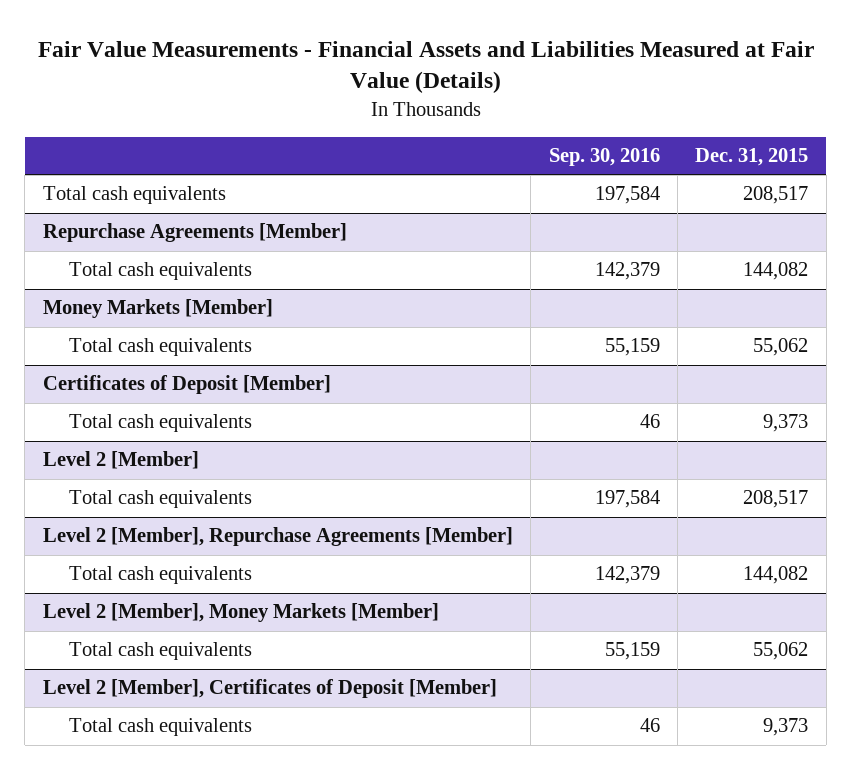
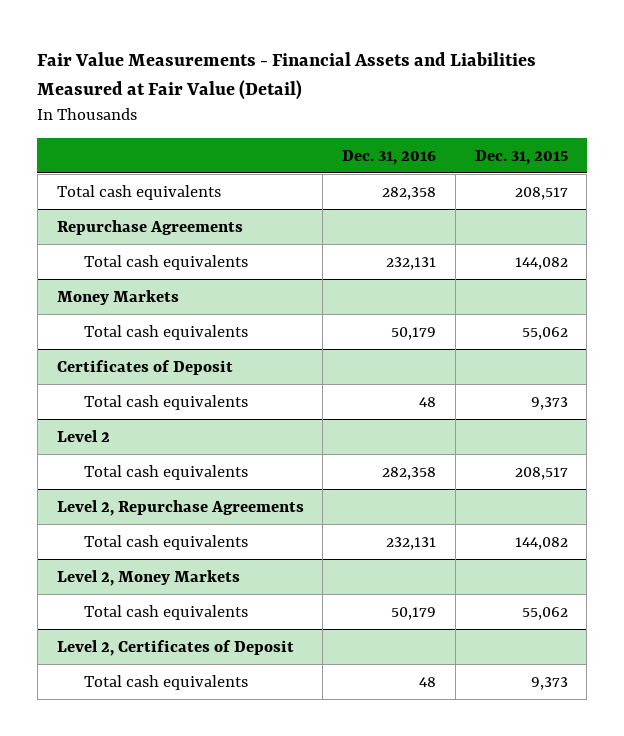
[37,40,814,94] Fair Value Measurements - Financial Assets and Liabilities Measured at Fair Value (Details) -> [37,52,537,100] Fair Value Measurements - Financial Assets and Liabilities Measured at Fair Value (Detail)
[548,148,660,167] Sep. 30, 2016 -> none
none -> [342,149,437,165] Dec. 31, 2016
[42,223,347,243] Repurchase Agreements [Member] -> [56,219,243,235] Repurchase Agreements
[42,299,273,319] Money Markets [Member] -> [56,289,179,305] Money Markets
[42,375,331,395] Certificates of Deposit [Member] -> [56,359,233,375] Certificates of Deposit
[42,451,199,470] Level 2 [Member] -> [56,429,110,442] Level 2
[42,527,513,547] Level 2 [Member], Repurchase Agreements [Member] -> [56,499,304,516] Level 2, Repurchase Agreements
[42,603,439,623] Level 2 [Member], Money Markets [Member] -> [56,569,240,586] Level 2, Money Markets
[42,679,497,699] Level 2 [Member], Certificates of Deposit [Member] -> [56,639,294,656] Level 2, Certificates of Deposit

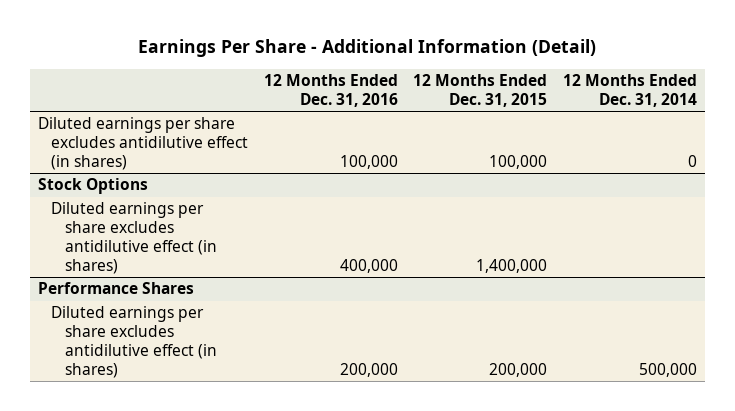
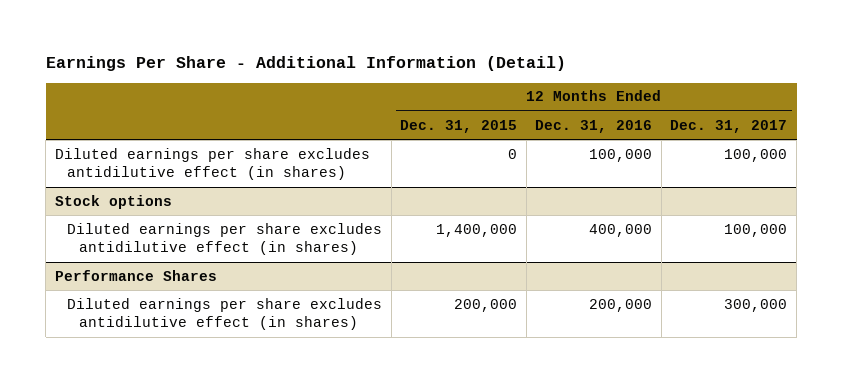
[563,73,698,107] 12 Months Ended Dec. 31, 2014 -> none
none -> [670,119,788,133] Dec. 31, 2017
[489,155,548,170] 100,000 -> [508,148,518,159] 0
[37,178,148,195] Stock Options -> [55,194,173,209] Stock options

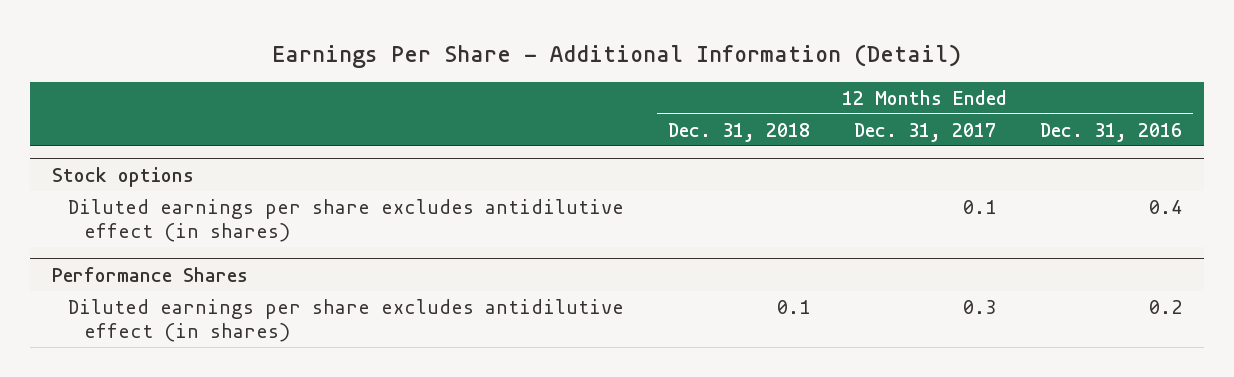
[400,119,518,133] Dec. 31, 2015 -> none
none -> [668,122,811,142] Dec. 31, 2018
[55,147,371,181] Diluted earnings per share excludes antidilutive effect (in shares) -> none
[589,223,653,237] 400,000 -> [1149,199,1183,214] 0.4
[724,223,788,237] 100,000 -> [963,199,997,214] 0.1
[589,298,653,312] 200,000 -> [1149,299,1183,314] 0.2
[724,298,788,312] 300,000 -> [963,299,997,314] 0.3

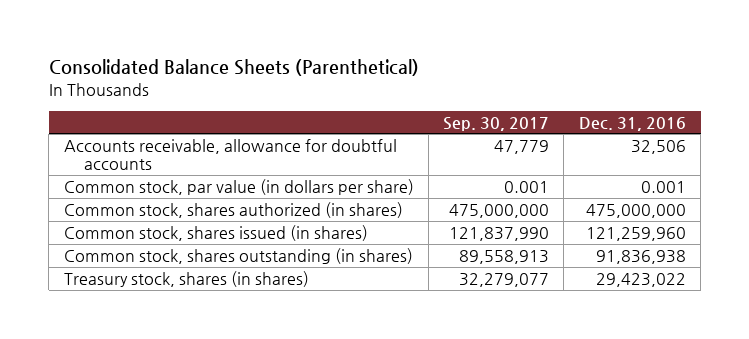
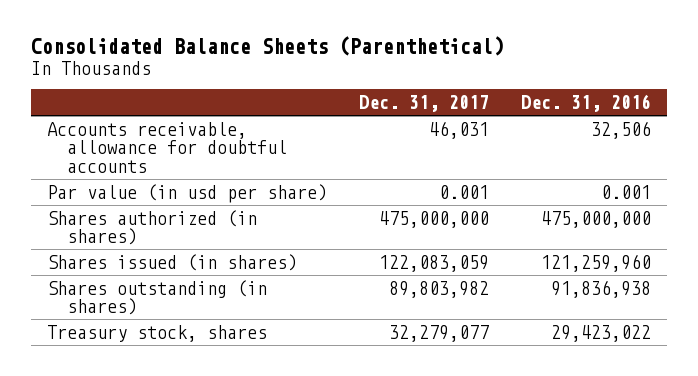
[443,116,550,131] Sep. 30, 2017 -> none
none -> [359,95,490,113] Dec. 31, 2017
[63,178,414,195] Common stock, par value (in dollars per share) -> [47,183,328,203] Par value (in usd per share)
[63,201,403,218] Common stock, shares authorized (in shares) -> [47,209,258,246] Shares authorized (in shares)
[63,224,368,241] Common stock, shares issued (in shares) -> [47,253,298,271] Shares issued (in shares)
[63,247,413,264] Common stock, shares outstanding (in shares) -> [47,279,268,316] Shares outstanding (in shares)
[63,270,309,287] Treasury stock, shares (in shares) -> [47,324,268,342] Treasury stock, shares

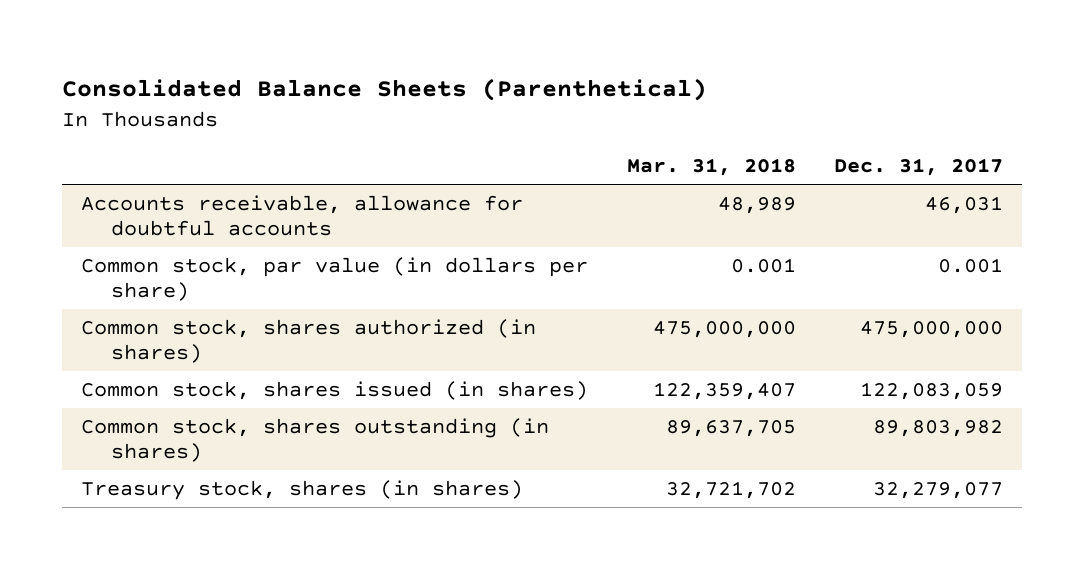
[521,94,652,113] Dec. 31, 2016 -> none
none -> [626,158,796,177] Mar. 31, 2018
[47,183,328,203] Par value (in usd per share) -> [81,256,589,302] Common stock, par value (in dollars per share)
[47,209,258,246] Shares authorized (in shares) -> [81,318,537,364] Common stock, shares authorized (in shares)
[47,253,298,271] Shares issued (in shares) -> [81,380,589,400] Common stock, shares issued (in shares)
[47,279,268,316] Shares outstanding (in shares) -> [81,417,550,463] Common stock, shares outstanding (in shares)
[47,324,268,342] Treasury stock, shares -> [81,479,524,500] Treasury stock, shares (in shares)

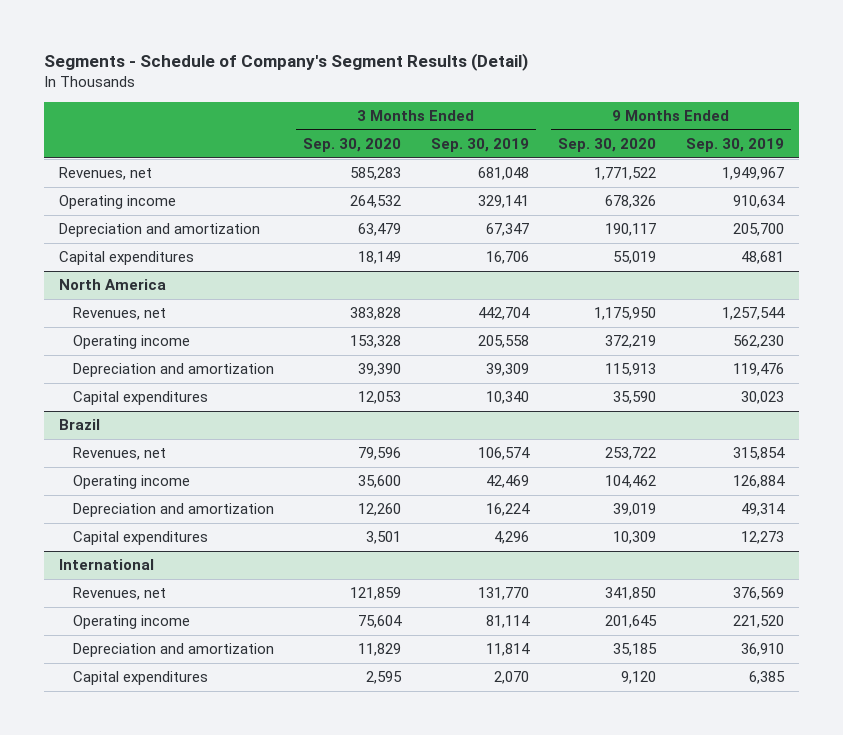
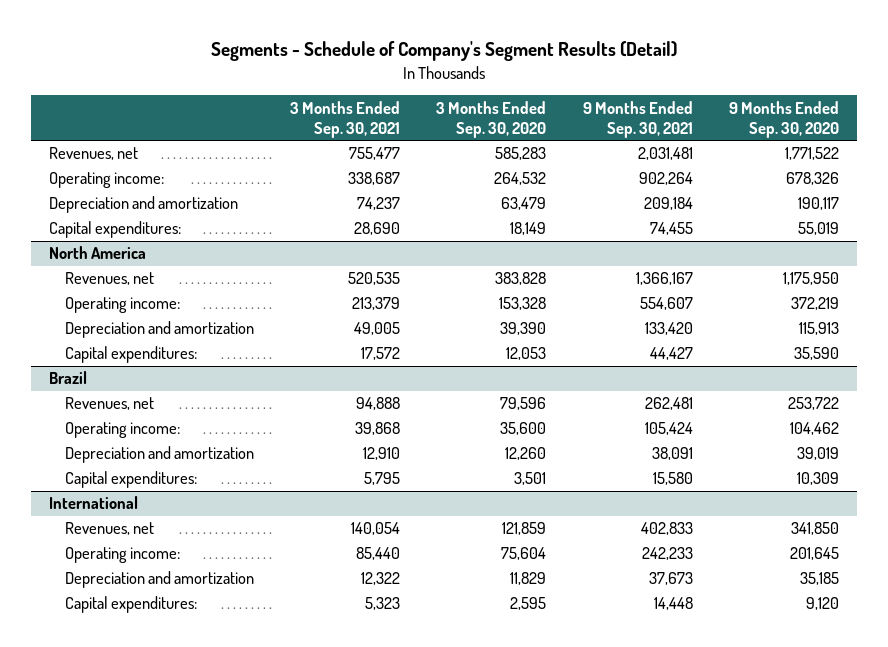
[430,138,529,153] Sep. 30, 2019 -> none
[685,138,784,153] Sep. 30, 2019 -> none
none -> [289,100,400,139] 3 Months Ended Sep. 30, 2021
none -> [582,100,693,139] 9 Months Ended Sep. 30, 2021
[59,195,177,210] Operating income -> [48,172,164,189] Operating income:
[59,251,195,266] Capital expenditures -> [48,221,181,239] Capital expenditures:
[72,335,190,350] Operating income -> [64,297,180,314] Operating income:
[72,391,208,406] Capital expenditures -> [64,346,197,364] Capital expenditures:
[72,475,190,490] Operating income -> [64,422,180,439] Operating income:
[72,531,208,546] Capital expenditures -> [64,471,197,489] Capital expenditures:
[72,615,190,630] Operating income -> [64,547,180,564] Operating income:
[72,671,208,686] Capital expenditures -> [64,596,197,614] Capital expenditures:

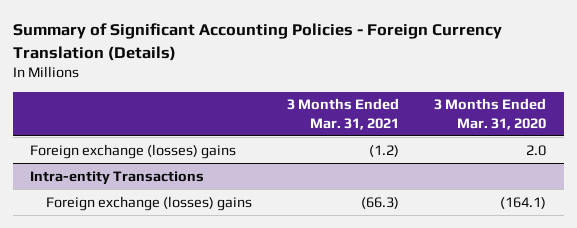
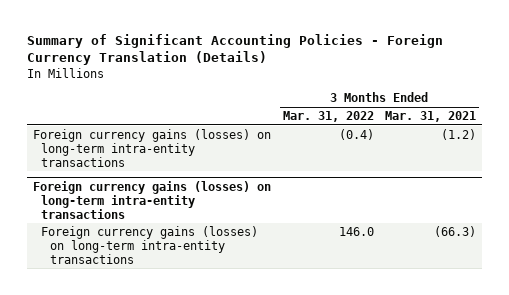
[434,98,547,130] 3 Months Ended Mar. 31, 2020 -> none
none -> [282,111,374,123] Mar. 31, 2022
[30,143,237,159] Foreign exchange (losses) gains -> [32,128,271,167] Foreign currency gains (losses) on long-term intra-entity transactions
[30,170,205,185] Intra-entity Transactions -> [32,180,271,219] Foreign currency gains (losses) on long-term intra-entity transactions
[45,195,252,211] Foreign exchange (losses) gains -> [41,225,259,264] Foreign currency gains (losses) on long-term intra-entity transactions

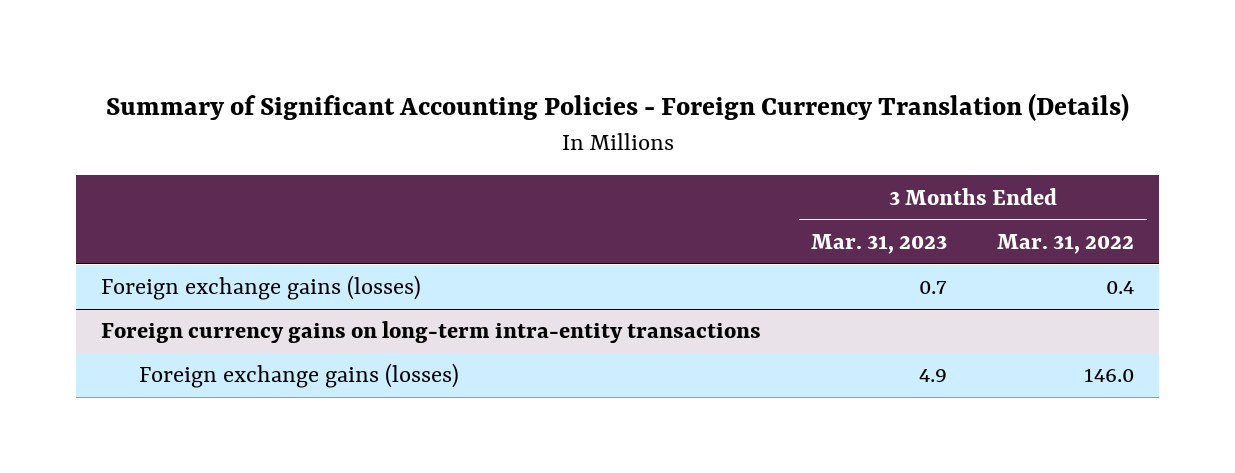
[385,111,477,123] Mar. 31, 2021 -> none
none -> [811,234,948,255] Mar. 31, 2023
[32,128,271,167] Foreign currency gains (losses) on long-term intra-entity transactions -> [100,275,421,301] Foreign exchange gains (losses)
[338,128,374,140] (0.4) -> [1106,281,1135,295] 0.4
[32,180,271,219] Foreign currency gains (losses) on long-term intra-entity transactions -> [100,321,761,344] Foreign currency gains on long-term intra-entity transactions
[41,225,259,264] Foreign currency gains (losses) on long-term intra-entity transactions -> [139,363,460,389] Foreign exchange gains (losses)

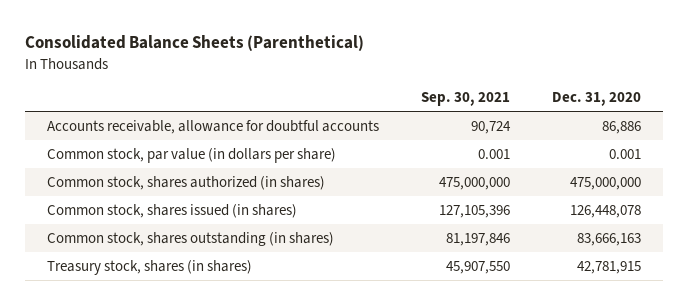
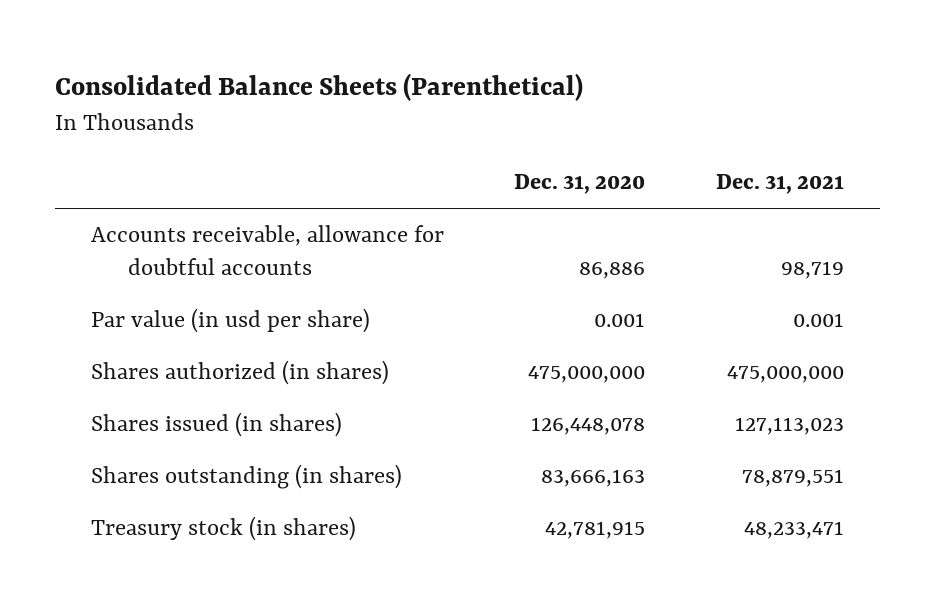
[420,92,510,107] Sep. 30, 2021 -> none
none -> [716,174,845,195] Dec. 31, 2021
[46,147,336,163] Common stock, par value (in dollars per share) -> [90,308,370,334] Par value (in usd per share)
[46,175,325,190] Common stock, shares authorized (in shares) -> [90,360,389,386] Shares authorized (in shares)
[46,203,297,218] Common stock, shares issued (in shares) -> [90,412,342,438] Shares issued (in shares)
[46,231,334,246] Common stock, shares outstanding (in shares) -> [90,464,402,490] Shares outstanding (in shares)
[46,259,252,275] Treasury stock, shares (in shares) -> [90,516,356,542] Treasury stock (in shares)

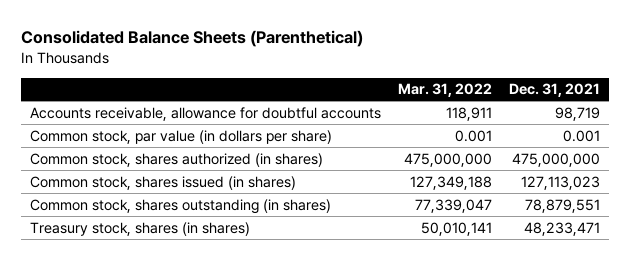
[514,174,646,195] Dec. 31, 2020 -> none
none -> [398,83,493,98] Mar. 31, 2022
[90,308,370,334] Par value (in usd per share) -> [29,129,332,144] Common stock, par value (in dollars per share)
[90,360,389,386] Shares authorized (in shares) -> [29,152,323,167] Common stock, shares authorized (in shares)
[90,412,342,438] Shares issued (in shares) -> [29,175,296,190] Common stock, shares issued (in shares)
[90,464,402,490] Shares outstanding (in shares) -> [29,198,331,214] Common stock, shares outstanding (in shares)
[90,516,356,542] Treasury stock (in shares) -> [29,221,250,236] Treasury stock, shares (in shares)

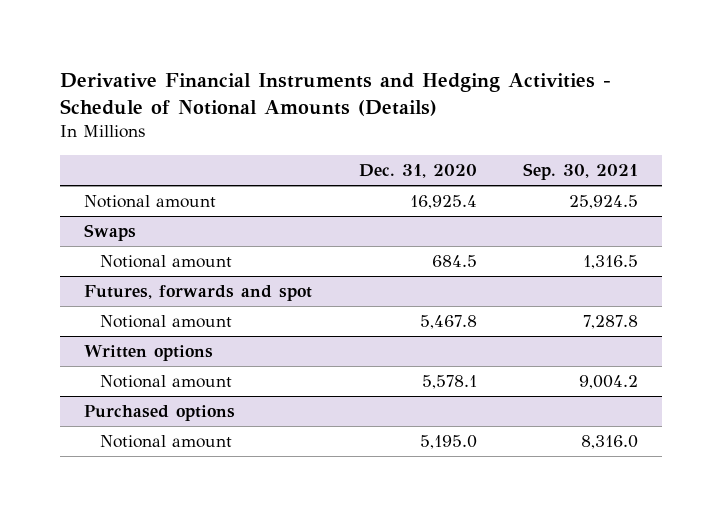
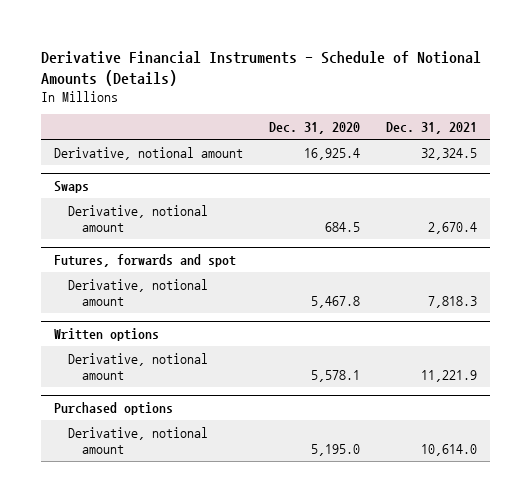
[60,73,612,117] Derivative Financial Instruments and Hedging Activities - Schedule of Notional Amounts (Details) -> [41,50,482,86] Derivative Financial Instruments - Schedule of Notional Amounts (Details)
[523,162,639,180] Sep. 30, 2021 -> none
none -> [385,121,477,134] Dec. 31, 2021
[83,195,216,209] Notional amount -> [54,146,244,160] Derivative, notional amount
[99,255,232,269] Notional amount -> [67,204,208,232] Derivative, notional amount
[99,315,232,329] Notional amount -> [67,278,208,306] Derivative, notional amount
[99,375,232,389] Notional amount -> [67,352,208,380] Derivative, notional amount
[99,435,232,449] Notional amount -> [67,426,208,454] Derivative, notional amount

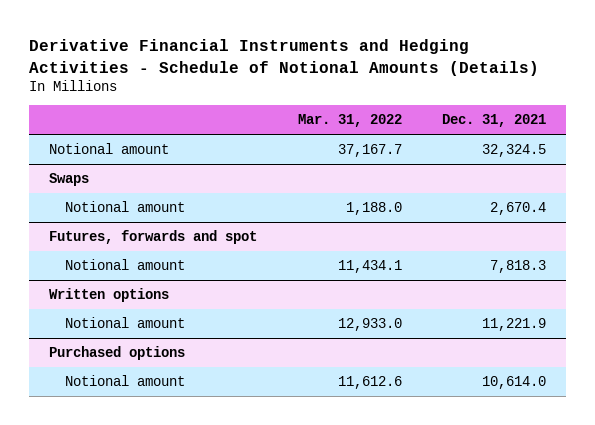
[41,50,482,86] Derivative Financial Instruments - Schedule of Notional Amounts (Details) -> [29,38,540,76] Derivative Financial Instruments and Hedging Activities - Schedule of Notional Amounts (Details)
[269,121,361,134] Dec. 31, 2020 -> none
none -> [297,114,402,128] Mar. 31, 2022
[54,146,244,160] Derivative, notional amount -> [49,143,170,155] Notional amount
[67,204,208,232] Derivative, notional amount -> [64,201,185,213] Notional amount
[67,278,208,306] Derivative, notional amount -> [64,259,185,271] Notional amount
[67,352,208,380] Derivative, notional amount -> [64,317,185,329] Notional amount
[67,426,208,454] Derivative, notional amount -> [64,375,185,387] Notional amount

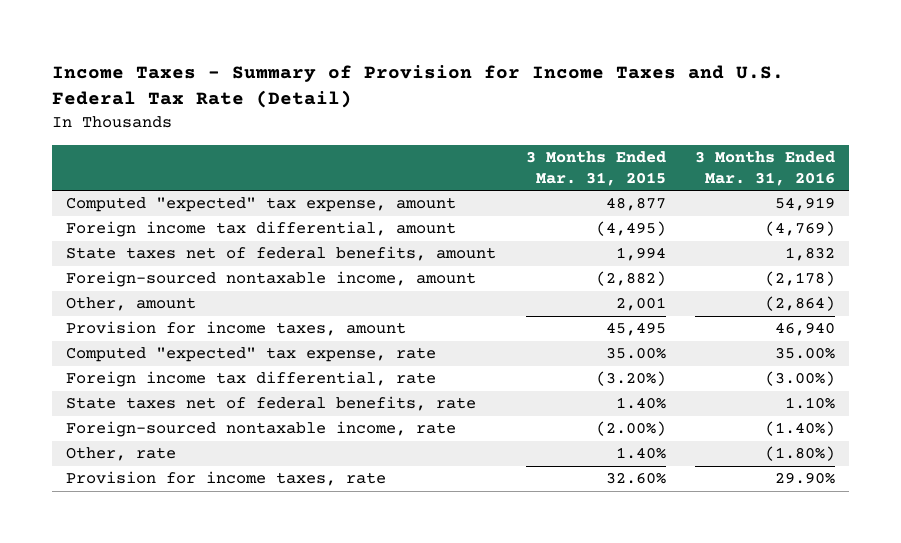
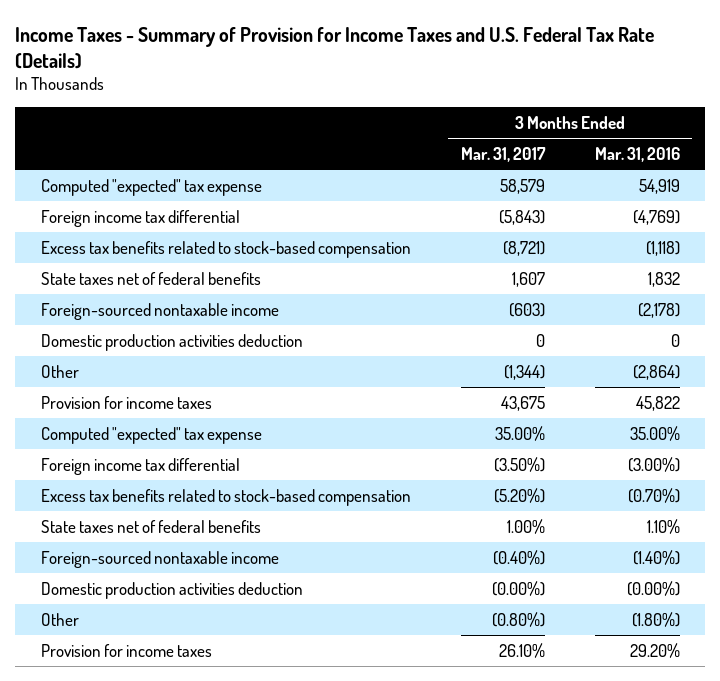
[51,65,784,109] Income Taxes - Summary of Provision for Income Taxes and U.S. Federal Tax Rate (Detail) -> [15,26,655,69] Income Taxes - Summary of Provision for Income Taxes and U.S. Federal Tax Rate (Details)
[525,150,666,186] 3 Months Ended Mar. 31, 2015 -> none
none -> [460,146,546,162] Mar. 31, 2017
[66,197,457,213] Computed "expected" tax expense, amount -> [40,178,262,196] Computed "expected" tax expense
[66,221,457,238] Foreign income tax differential, amount -> [40,209,240,227] Foreign income tax differential
none -> [40,240,411,258] Excess tax benefits related to stock-based compensation
[66,246,497,262] State taxes net of federal benefits, amount -> [40,271,261,285] State taxes net of federal benefits
[66,271,477,288] Foreign-sourced nontaxable income, amount -> [40,302,279,320] Foreign-sourced nontaxable income
none -> [40,333,303,351] Domestic production activities deduction
[66,297,197,312] Other, amount -> [40,364,79,378] Other
[66,321,407,337] Provision for income taxes, amount -> [40,395,212,409] Provision for income taxes
[774,322,835,337] 46,940 -> [635,395,680,411] 45,822
[66,347,437,363] Computed "expected" tax expense, rate -> [40,426,262,444] Computed "expected" tax expense
[66,371,437,388] Foreign income tax differential, rate -> [40,457,240,475] Foreign income tax differential
none -> [40,488,411,506] Excess tax benefits related to stock-based compensation
[66,396,477,412] State taxes net of federal benefits, rate -> [40,519,261,533] State taxes net of federal benefits
[66,421,457,438] Foreign-sourced nontaxable income, rate -> [40,550,279,568] Foreign-sourced nontaxable income
none -> [40,581,303,599] Domestic production activities deduction
[66,447,177,462] Other, rate -> [40,612,79,626] Other
[66,471,387,487] Provision for income taxes, rate -> [40,643,212,657] Provision for income taxes
[774,472,835,485] 29.90% -> [629,642,680,658] 29.20%

